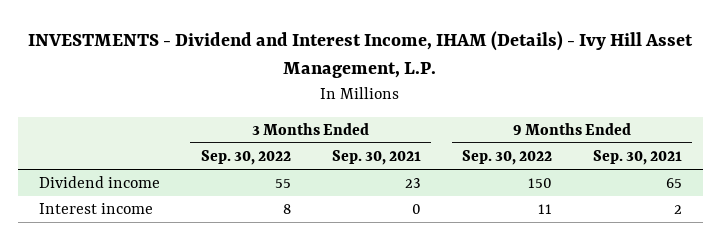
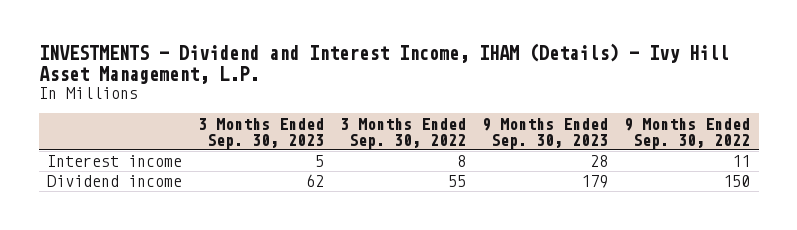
[331,150,421,166] Sep. 30, 2021 -> none
[593,150,683,166] Sep. 30, 2021 -> none
none -> [197,117,324,149] 3 Months Ended Sep. 30, 2023
none -> [482,117,609,149] 9 Months Ended Sep. 30, 2023
[38,176,160,189] Dividend income -> [46,175,182,188] Dividend income

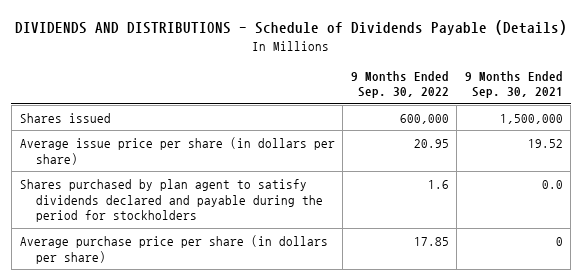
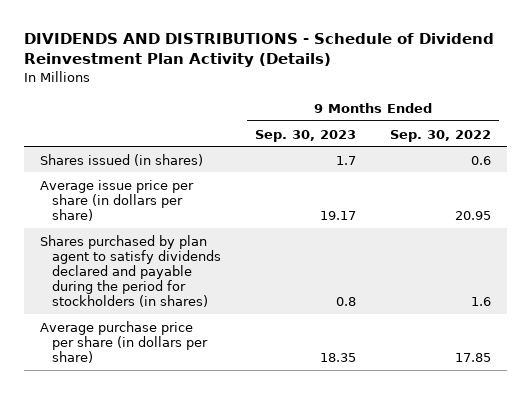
[15,19,568,35] DIVIDENDS AND DISTRIBUTIONS - Schedule of Dividends Payable (Details) -> [23,32,494,68] DIVIDENDS AND DISTRIBUTIONS - Schedule of Dividend Reinvestment Plan Activity (Details)
[464,70,563,99] 9 Months Ended Sep. 30, 2021 -> none
none -> [255,129,357,142] Sep. 30, 2023
[19,112,111,123] Shares issued -> [40,153,204,166] Shares issued (in shares)
[399,113,449,124] 600,000 -> [470,155,491,165] 0.6
[19,178,323,223] Shares purchased by plan agent to satisfy dividends declared and payable during the period for stockholders -> [40,234,222,308] Shares purchased by plan agent to satisfy dividends declared and payable during the period for stockholders (in shares)

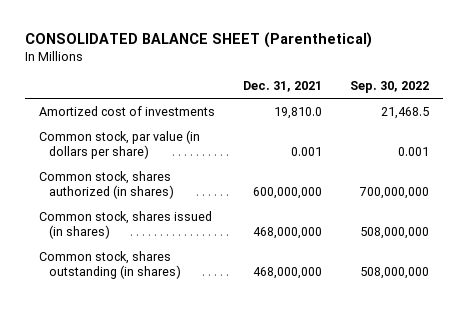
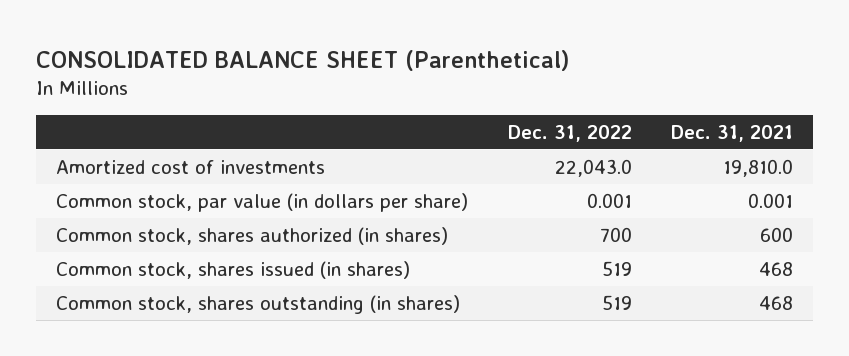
[350,81,430,94] Sep. 30, 2022 -> none
none -> [507,125,632,143] Dec. 31, 2022
[252,187,322,200] 600,000,000 -> [760,226,794,242] 600
[252,227,322,240] 468,000,000 -> [759,261,794,276] 468
[252,267,322,280] 468,000,000 -> [759,295,794,310] 468

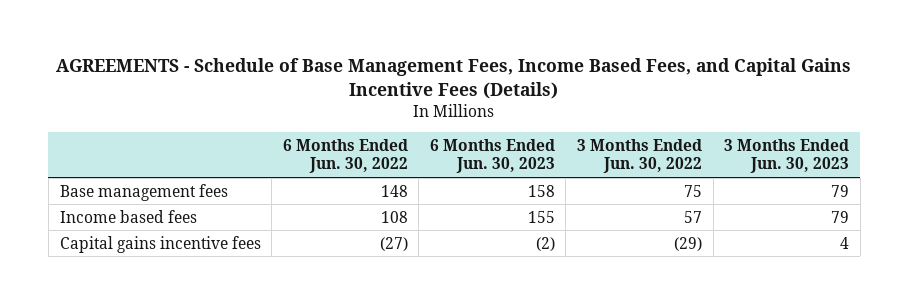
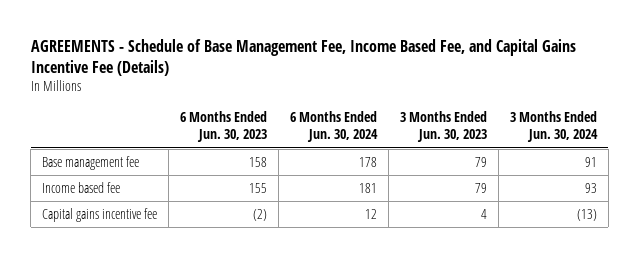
[56,58,852,100] AGREEMENTS - Schedule of Base Management Fees, Income Based Fees, and Capital Gains Incentive Fees (Details) -> [30,38,576,76] AGREEMENTS - Schedule of Base Management Fee, Income Based Fee, and Capital Gains Incentive Fee (Details)
[282,139,408,174] 6 Months Ended Jun. 30, 2022 -> none
[577,139,703,174] 3 Months Ended Jun. 30, 2022 -> none
none -> [289,111,378,143] 6 Months Ended Jun. 30, 2024
none -> [509,111,598,143] 3 Months Ended Jun. 30, 2024
[59,183,228,201] Base management fees -> [42,155,140,170] Base management fee
[59,209,197,223] Income based fees -> [42,181,121,193] Income based fee
[59,235,261,253] Capital gains incentive fees -> [42,207,158,222] Capital gains incentive fee

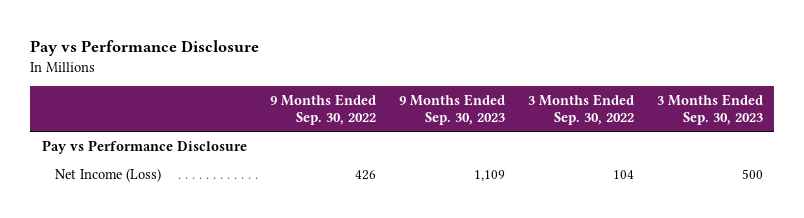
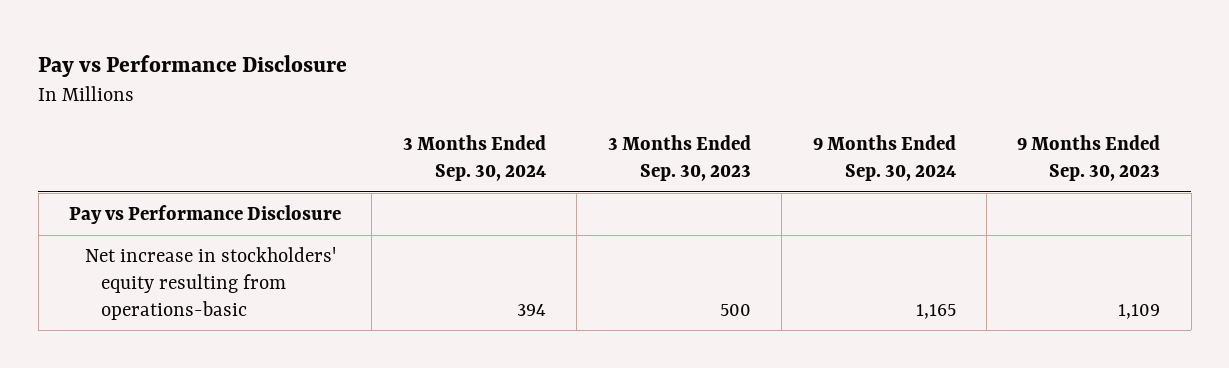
[269,93,376,125] 9 Months Ended Sep. 30, 2022 -> none
[527,93,634,125] 3 Months Ended Sep. 30, 2022 -> none
none -> [402,135,546,182] 3 Months Ended Sep. 30, 2024
none -> [812,135,956,182] 9 Months Ended Sep. 30, 2024
[55,167,162,182] Net Income (Loss) -> [85,247,337,320] Net increase in stockholders' equity resulting from operations-basic

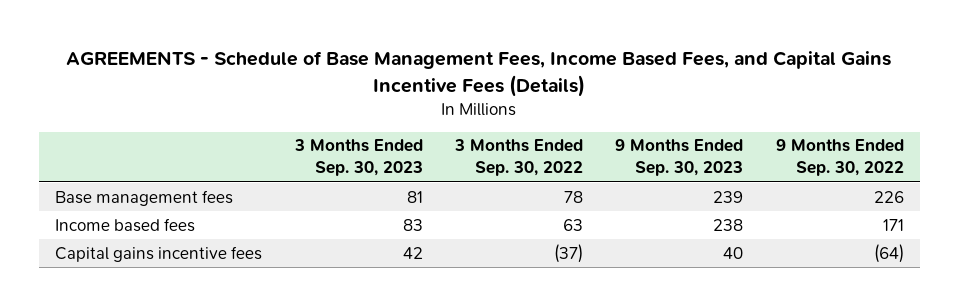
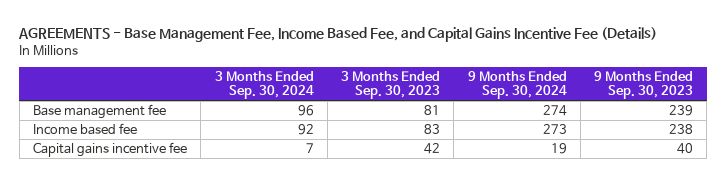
[66,51,892,97] AGREEMENTS - Schedule of Base Management Fees, Income Based Fees, and Capital Gains Incentive Fees (Details) -> [18,27,658,43] AGREEMENTS - Base Management Fee, Income Based Fee, and Capital Gains Incentive Fee (Details)
[453,139,583,177] 3 Months Ended Sep. 30, 2022 -> none
[775,139,904,177] 9 Months Ended Sep. 30, 2022 -> none
none -> [214,70,314,100] 3 Months Ended Sep. 30, 2024
none -> [467,70,567,100] 9 Months Ended Sep. 30, 2024
[55,189,234,206] Base management fees -> [33,103,167,119] Base management fee
[55,217,196,232] Income based fees -> [33,122,138,135] Income based fee
[55,245,263,262] Capital gains incentive fees -> [33,141,188,157] Capital gains incentive fee

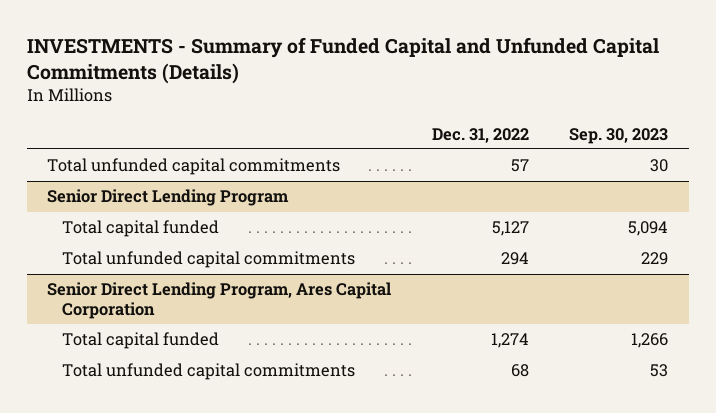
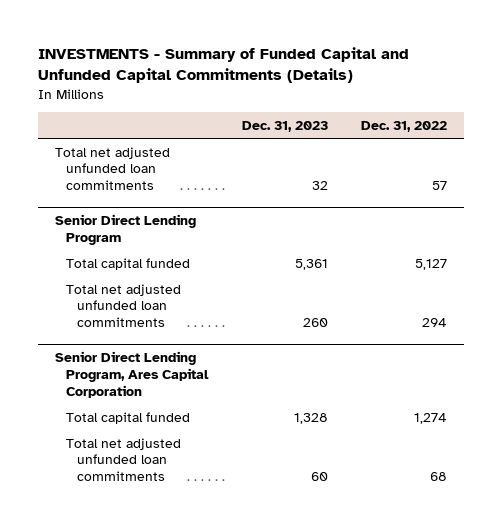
[569,127,669,144] Sep. 30, 2023 -> none
none -> [241,120,328,132] Dec. 31, 2023
[47,158,341,176] Total unfunded capital commitments -> [54,146,170,191] Total net adjusted unfunded loan commitments
[61,251,355,269] Total unfunded capital commitments -> [66,283,182,328] Total net adjusted unfunded loan commitments
[61,363,355,381] Total unfunded capital commitments -> [66,437,182,482] Total net adjusted unfunded loan commitments

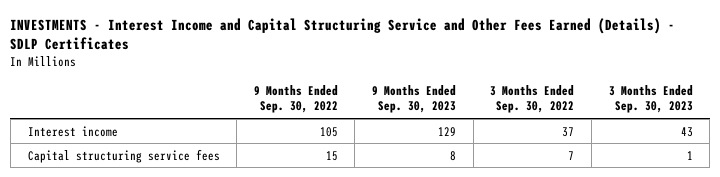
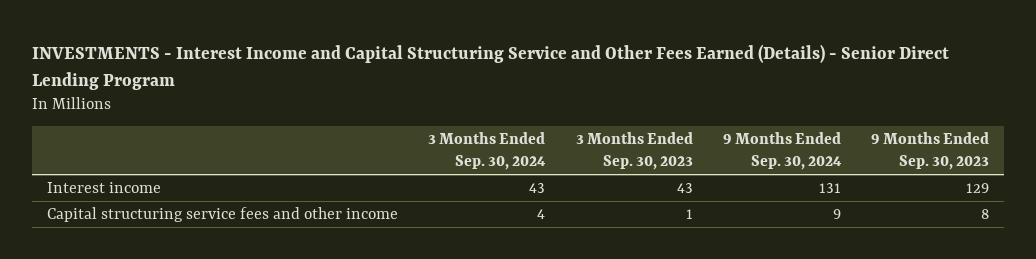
[10,17,676,51] INVESTMENTS - Interest Income and Capital Structuring Service and Other Fees Earned (Details) - SDLP Certificates -> [32,43,950,90] INVESTMENTS - Interest Income and Capital Structuring Service and Other Fees Earned (Details) - Senior Direct Lending Program
[253,85,338,114] 9 Months Ended Sep. 30, 2022 -> none
[490,85,575,114] 3 Months Ended Sep. 30, 2022 -> none
none -> [428,132,547,170] 3 Months Ended Sep. 30, 2024
none -> [722,132,842,170] 9 Months Ended Sep. 30, 2024
[27,148,220,163] Capital structuring service fees -> [47,207,399,223] Capital structuring service fees and other income

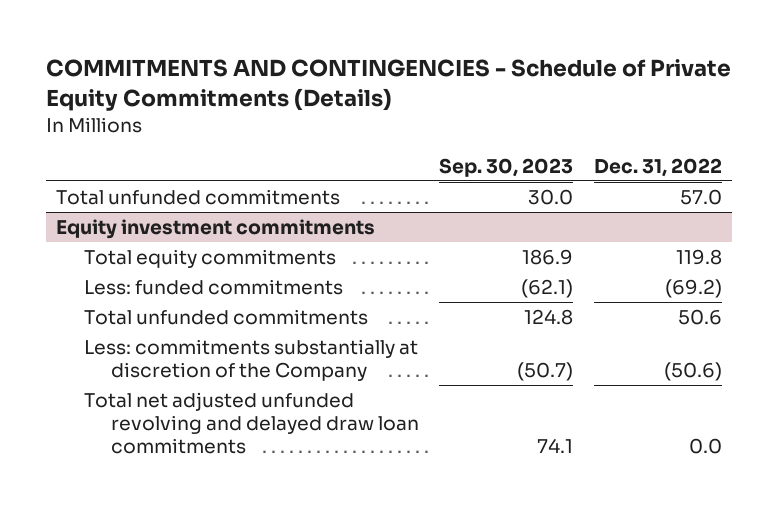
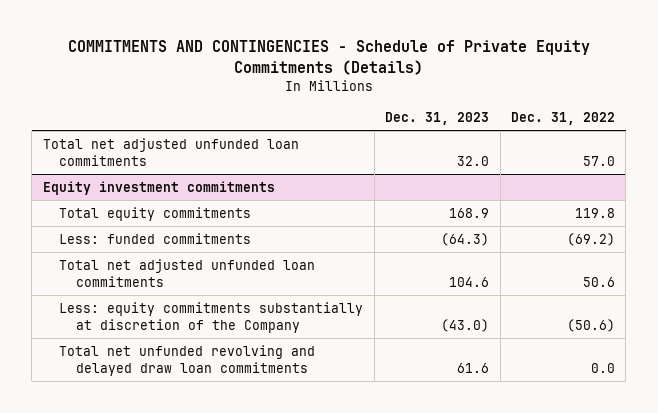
[439,157,574,177] Sep. 30, 2023 -> none
none -> [385,112,490,126] Dec. 31, 2023
[56,188,341,205] Total unfunded commitments -> [42,138,299,167] Total net adjusted unfunded loan commitments
[83,308,368,325] Total unfunded commitments -> [59,259,316,288] Total net adjusted unfunded loan commitments
[83,338,418,381] Less: commitments substantially at discretion of the Company -> [59,302,364,334] Less: equity commitments substantially at discretion of the Company
[83,391,420,455] Total net adjusted unfunded revolving and delayed draw loan commitments -> [59,345,316,377] Total net unfunded revolving and delayed draw loan commitments

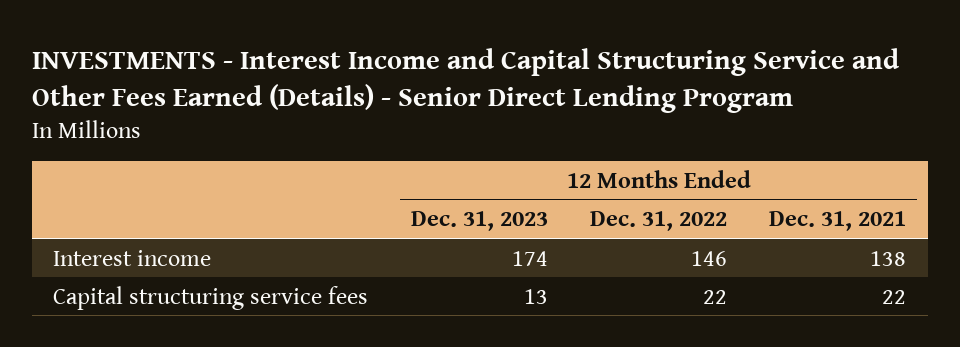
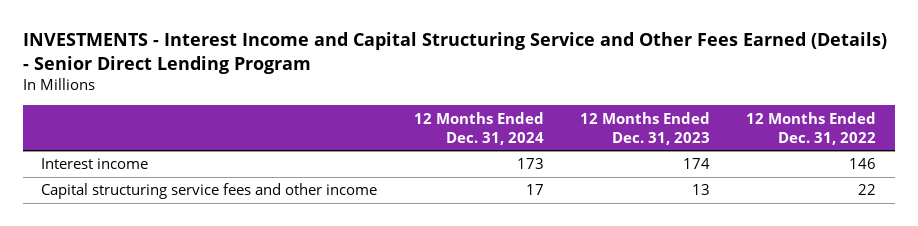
[769,211,907,232] Dec. 31, 2021 -> none
none -> [413,111,544,145] 12 Months Ended Dec. 31, 2024
[53,285,369,310] Capital structuring service fees -> [41,183,378,200] Capital structuring service fees and other income

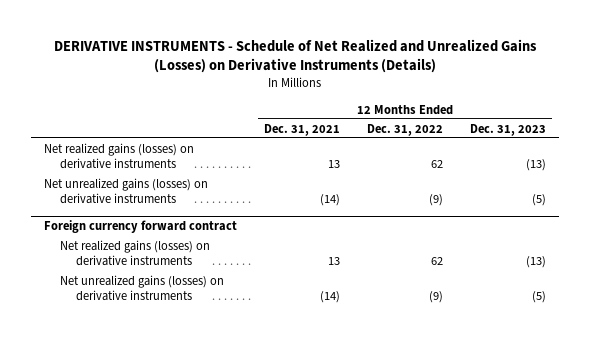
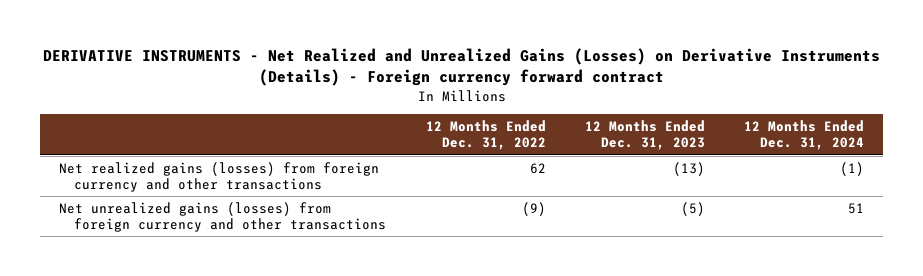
[54,38,538,74] DERIVATIVE INSTRUMENTS - Schedule of Net Realized and Unrealized Gains (Losses) on Derivative Instruments (Details) -> [42,47,880,87] DERIVATIVE INSTRUMENTS - Net Realized and Unrealized Gains (Losses) on Derivative Instruments (Details) - Foreign currency forward contract
[264,123,341,136] Dec. 31, 2021 -> none
none -> [743,120,864,151] 12 Months Ended Dec. 31, 2024
[44,220,238,234] Foreign currency forward contract -> none
[60,239,211,267] Net realized gains (losses) on derivative instruments -> none
[60,274,225,302] Net unrealized gains (losses) on derivative instruments -> none
[44,142,195,170] Net realized gains (losses) on derivative instruments -> [59,161,380,193] Net realized gains (losses) from foreign currency and other transactions
[44,177,209,205] Net unrealized gains (losses) on derivative instruments -> [59,201,387,233] Net unrealized gains (losses) from foreign currency and other transactions

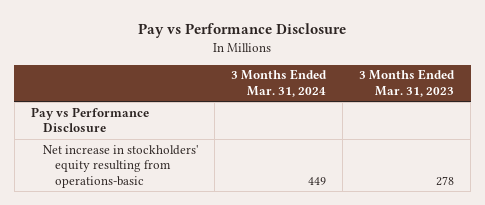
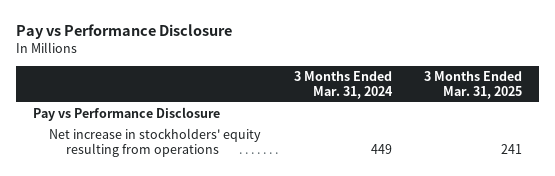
[359,69,456,97] 3 Months Ended Mar. 31, 2023 -> none
none -> [424,70,523,99] 3 Months Ended Mar. 31, 2025
[43,144,199,188] Net increase in stockholders' equity resulting from operations-basic -> [49,127,262,158] Net increase in stockholders' equity resulting from operations

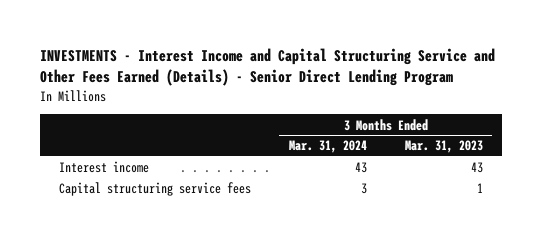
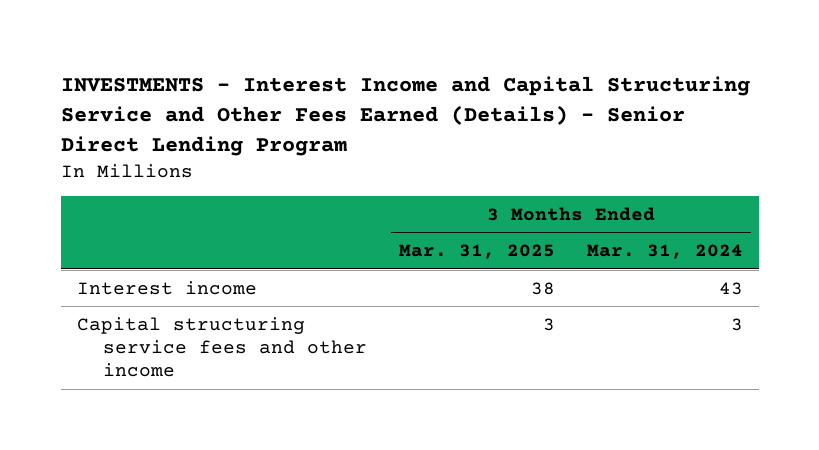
[404,140,483,154] Mar. 31, 2023 -> none
none -> [398,244,555,260] Mar. 31, 2025
[59,182,252,197] Capital structuring service fees -> [76,316,368,377] Capital structuring service fees and other income

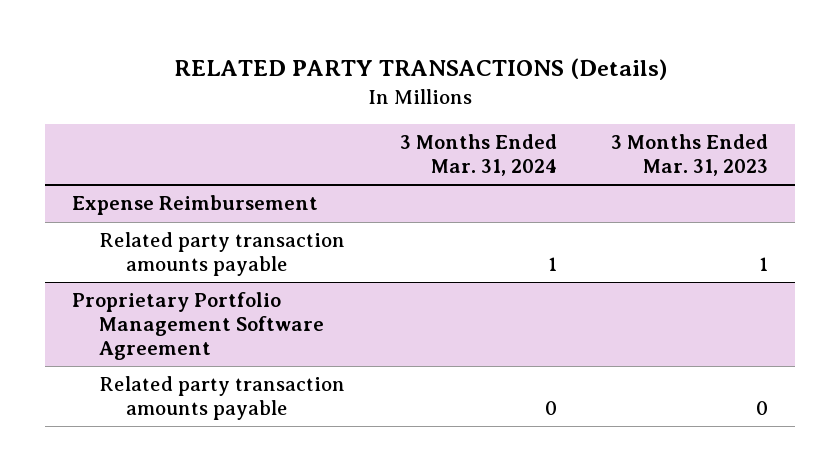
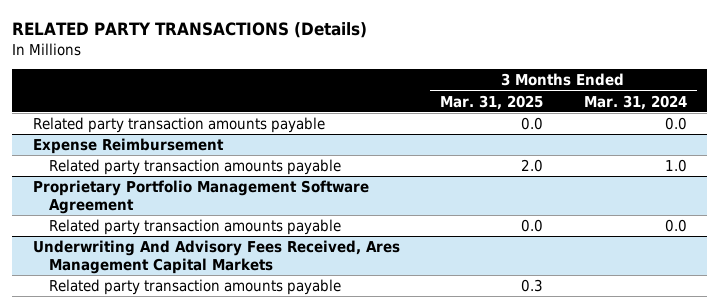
[610,134,768,177] 3 Months Ended Mar. 31, 2023 -> none
none -> [440,94,544,110] Mar. 31, 2025
none -> [32,117,325,134] Related party transaction amounts payable
[547,257,557,272] 1 -> [664,159,687,173] 1.0
[544,401,557,416] 0 -> [664,219,687,233] 0.0
none -> [32,240,400,274] Underwriting And Advisory Fees Received, Ares Management Capital Markets
none -> [49,279,342,296] Related party transaction amounts payable

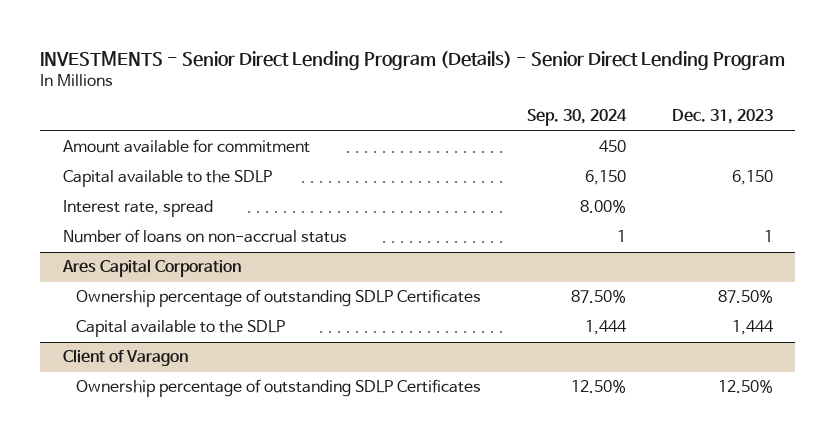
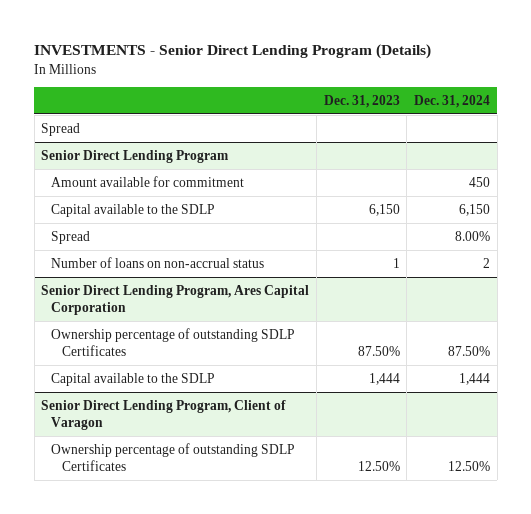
[40,50,786,70] INVESTMENTS - Senior Direct Lending Program (Details) - Senior Direct Lending Program -> [34,44,432,60] INVESTMENTS - Senior Direct Lending Program (Details)
[526,109,627,127] Sep. 30, 2024 -> none
none -> [414,94,491,108] Dec. 31, 2024
none -> [41,122,81,136] Spread
none -> [41,149,230,163] Senior Direct Lending Program
[63,200,214,218] Interest rate, spread -> [51,230,91,244] Spread
[62,259,242,278] Ares Capital Corporation -> none
none -> [41,284,310,316] Senior Direct Lending Program, Ares Capital Corporation
[63,349,189,367] Client of Varagon -> none
none -> [41,399,287,431] Senior Direct Lending Program, Client of Varagon

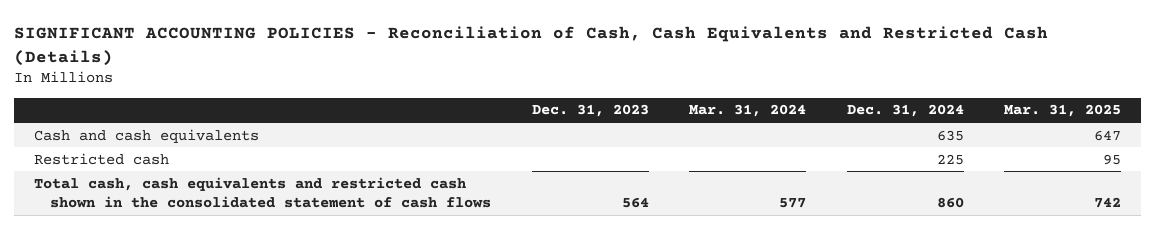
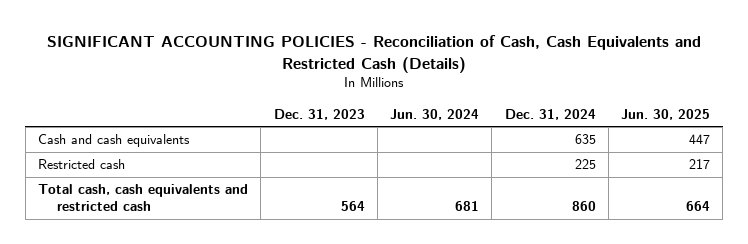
[689,104,807,118] Mar. 31, 2024 -> none
[1004,104,1122,118] Mar. 31, 2025 -> none
none -> [390,108,480,120] Jun. 30, 2024
none -> [620,108,710,120] Jun. 30, 2025
[34,176,492,208] Total cash, cash equivalents and restricted cash shown in the consolidated statement of cash flows -> [38,184,249,212] Total cash, cash equivalents and restricted cash

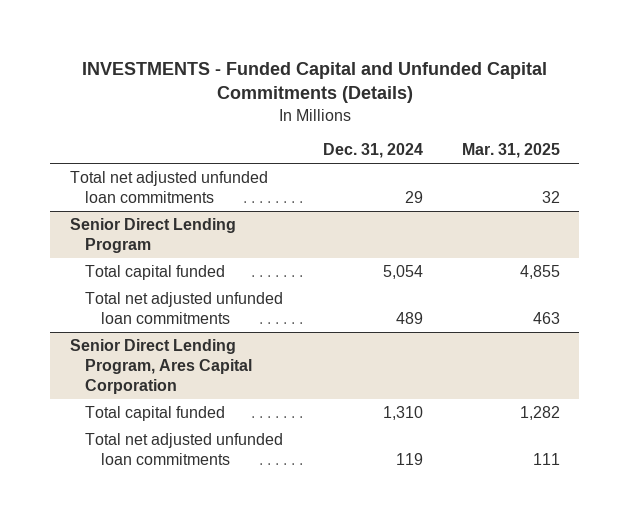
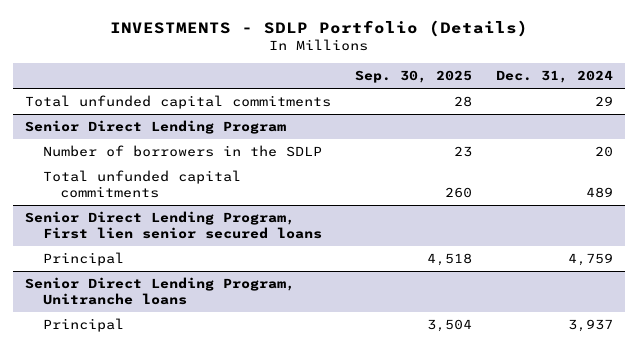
[81,61,547,104] INVESTMENTS - Funded Capital and Unfunded Capital Commitments (Details) -> [109,20,528,38] INVESTMENTS - SDLP Portfolio (Details)
[461,143,560,159] Mar. 31, 2025 -> none
none -> [354,70,472,84] Sep. 30, 2025
[69,170,268,204] Total net adjusted unfunded loan commitments -> [25,94,332,109] Total unfunded capital commitments
[85,264,226,280] Total capital funded -> none
[69,338,253,395] Senior Direct Lending Program, Ares Capital Corporation -> none
[85,405,226,421] Total capital funded -> none
[85,432,284,466] Total net adjusted unfunded loan commitments -> none
none -> [42,144,322,157] Number of borrowers in the SDLP
[85,291,284,325] Total net adjusted unfunded loan commitments -> [42,169,241,198] Total unfunded capital commitments
none -> [25,210,322,239] Senior Direct Lending Program, First lien senior secured loans
none -> [42,251,124,266] Principal
none -> [25,276,296,305] Senior Direct Lending Program, Unitranche loans
none -> [42,317,124,332] Principal

